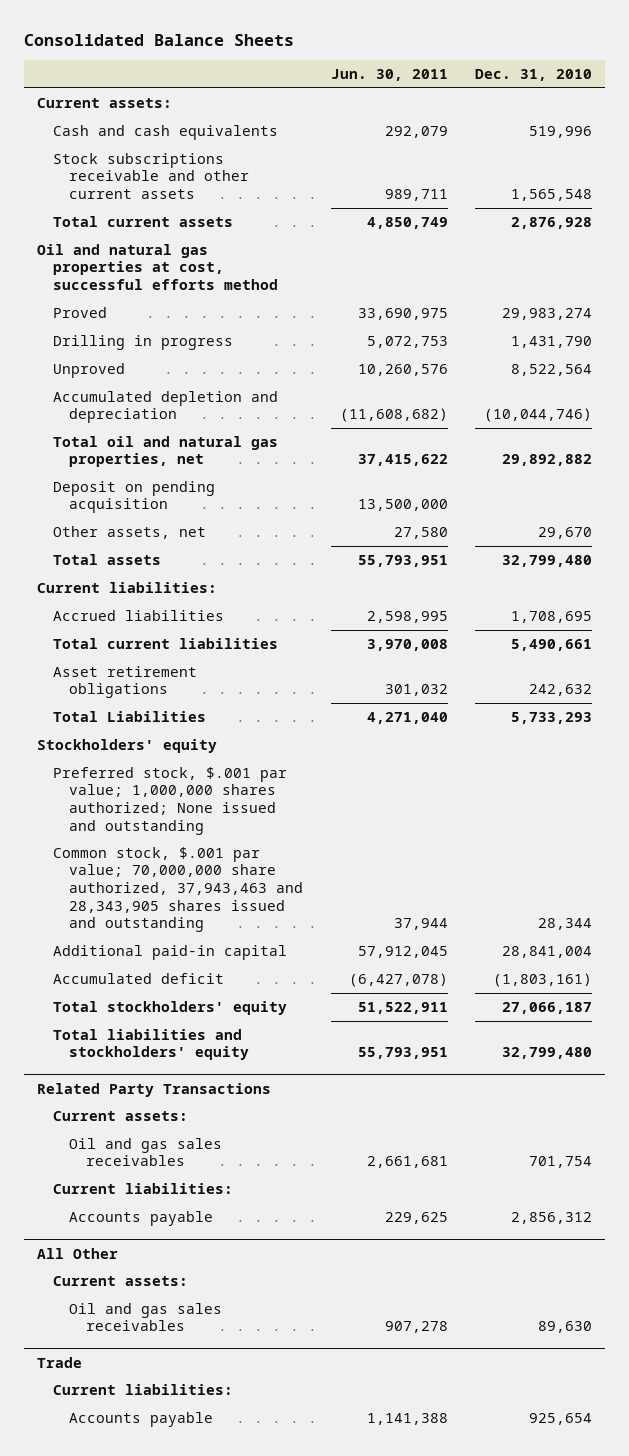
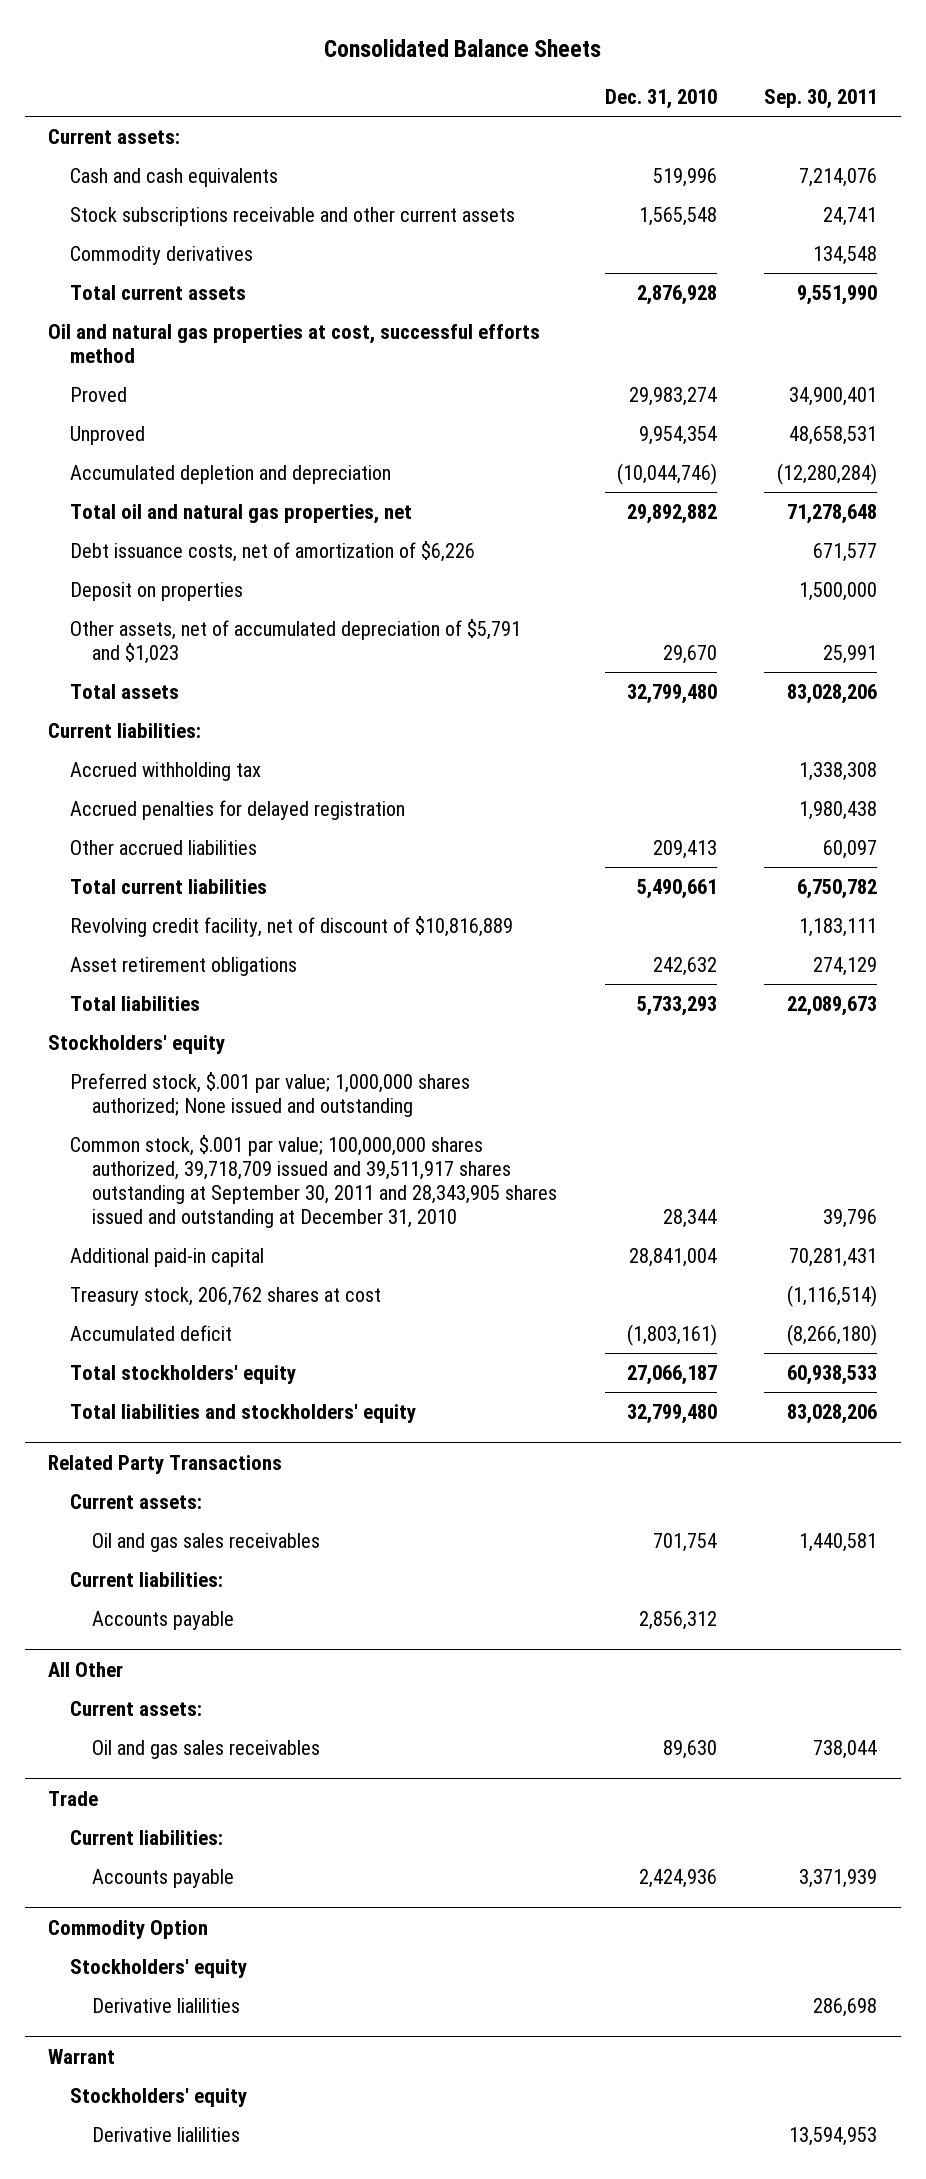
[330,69,448,82] Jun. 30, 2011 -> none
none -> [764,88,878,109] Sep. 30, 2011
none -> [70,245,254,265] Commodity derivatives
[53,334,234,350] Drilling in progress -> none
[510,363,592,376] 8,522,564 -> [638,425,717,445] 9,954,354
none -> [70,540,476,562] Debt issuance costs, net of amortization of $6,226
[53,480,216,514] Deposit on pending acquisition -> [70,581,244,601] Deposit on properties
[53,525,207,539] Other assets, net -> [70,618,522,664] Other assets, net of accumulated depreciation of $5,791 and $1,023
none -> [70,761,262,781] Accrued withholding tax
none -> [70,799,406,820] Accrued penalties for delayed registration
[53,609,225,621] Accrued liabilities -> [70,839,258,855] Other accrued liabilities
[510,610,592,623] 1,708,695 -> [652,839,717,859] 209,413
none -> [70,915,514,937] Revolving credit facility, net of discount of $10,816,889
[53,710,207,722] Total Liabilities -> [70,995,201,1011] Total liabilities
[53,846,304,933] Common stock, $.001 par value; 70,000,000 share authorized, 37,943,463 and 28,343,905 shares issued and outstanding -> [70,1134,558,1228] Common stock, $.001 par value; 100,000,000 shares authorized, 39,718,709 issued and 39,511,917 shares outstanding at September 30, 2011 and 28,343,905 shares issued and outstanding at December 31, 2010
none -> [70,1286,382,1306] Treasury stock, 206,762 shares at cost
[528,1412,592,1425] 925,654 -> [638,1868,717,1888] 2,424,936
none -> [48,1919,209,1939] Commodity Option
none -> [70,1958,248,1978] Stockholders' equity
none -> [92,1997,241,2013] Derivative lialilities
none -> [48,2048,116,2064] Warrant
none -> [70,2087,248,2107] Stockholders' equity
none -> [92,2126,241,2142] Derivative lialilities

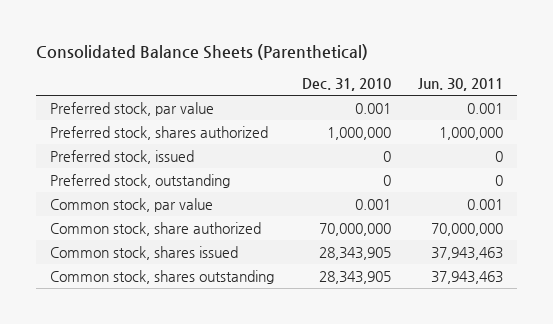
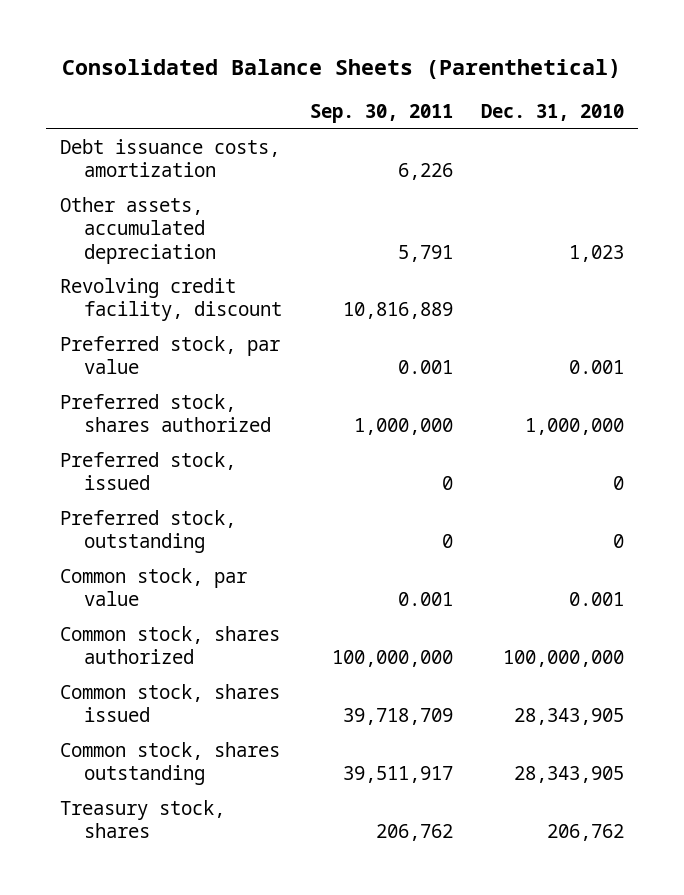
[418,77,504,91] Jun. 30, 2011 -> none
none -> [310,104,454,124] Sep. 30, 2011
none -> [59,139,280,178] Debt issuance costs, amortization
none -> [59,197,217,264] Other assets, accumulated depreciation
none -> [59,278,283,322] Revolving credit facility, discount
[49,221,261,236] Common stock, share authorized -> [59,626,280,665] Common stock, shares authorized
[318,222,391,236] 70,000,000 -> [502,650,624,668] 100,000,000
none -> [59,800,225,839] Treasury stock, shares

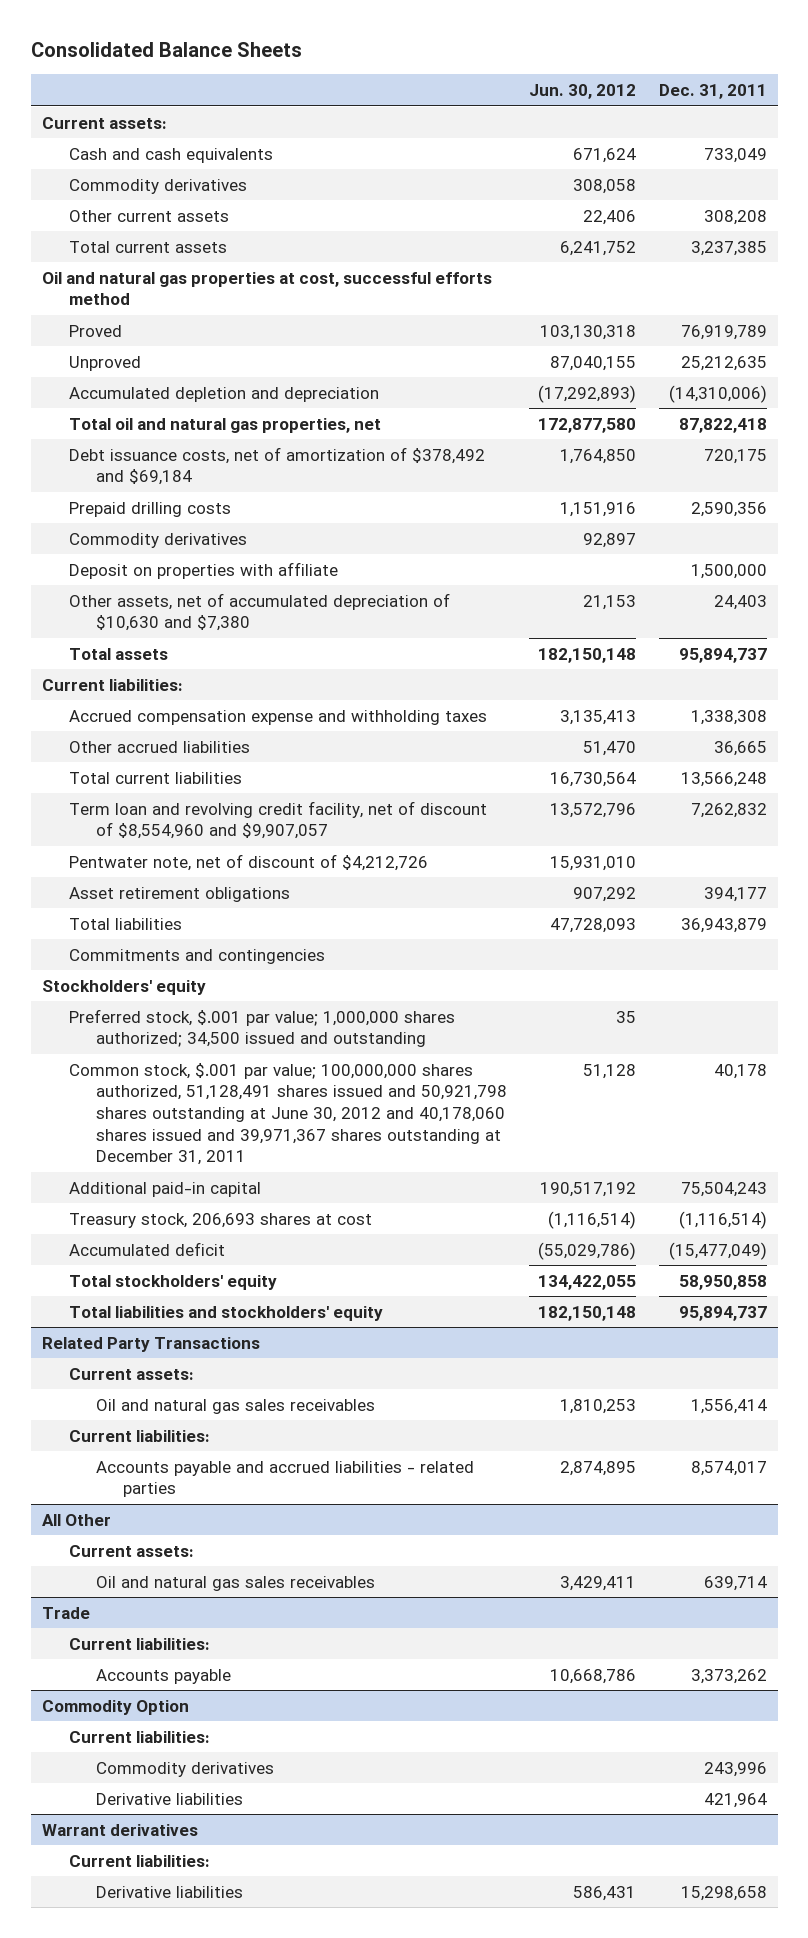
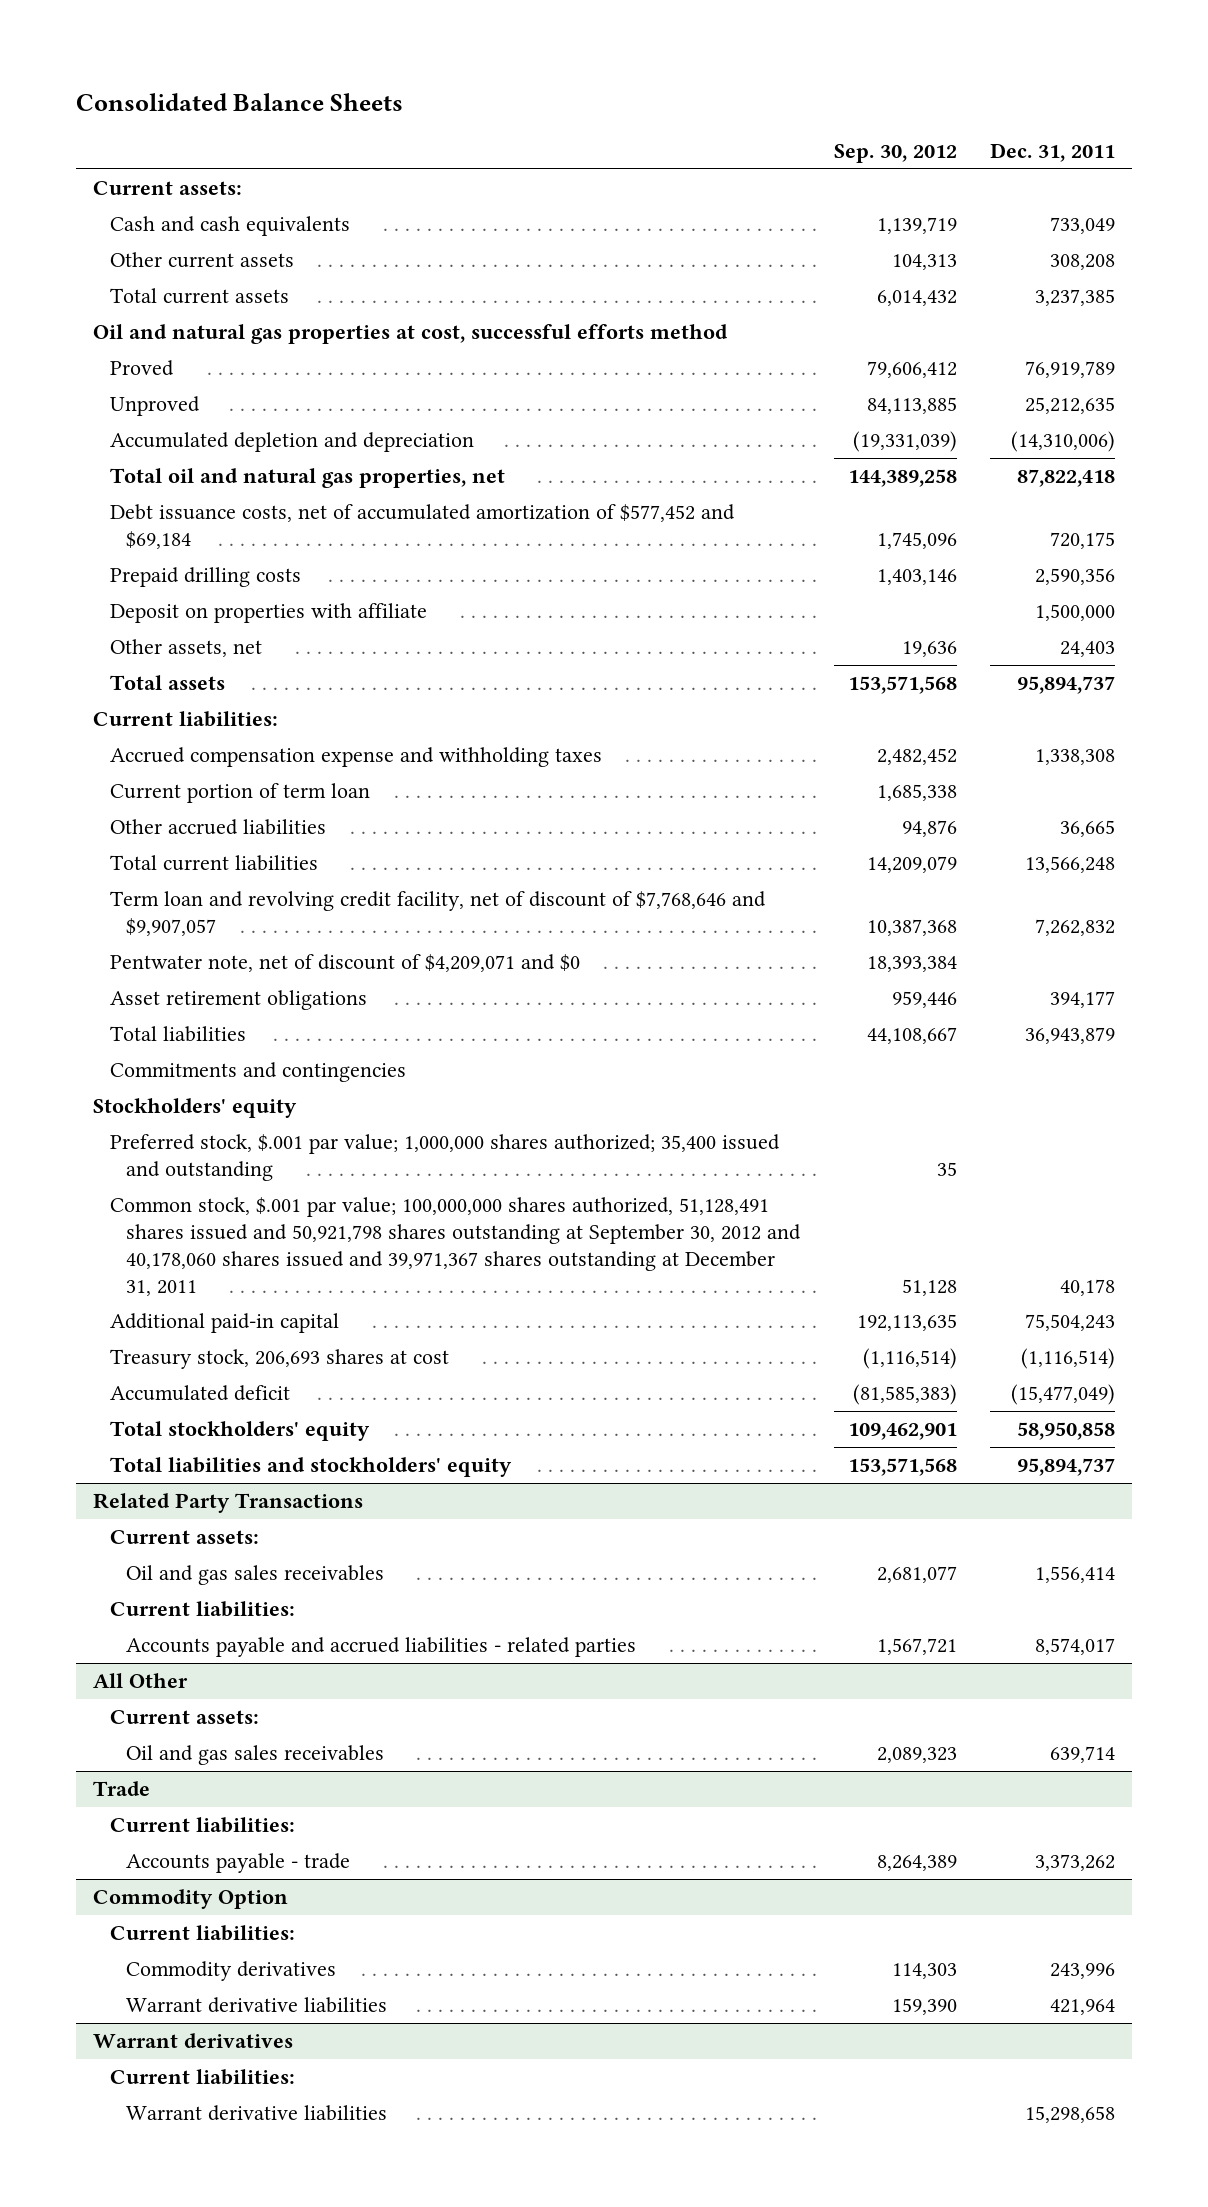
[529,84,637,100] Jun. 30, 2012 -> none
none -> [833,144,957,164] Sep. 30, 2012
[68,178,247,194] Commodity derivatives -> none
[68,446,485,486] Debt issuance costs, net of amortization of $378,492 and $69,184 -> [109,504,735,549] Debt issuance costs, net of accumulated amortization of $577,452 and $69,184
[68,532,247,548] Commodity derivatives -> none
[68,592,450,632] Other assets, net of accumulated depreciation of $10,630 and $7,380 -> [109,639,262,658] Other assets, net
none -> [109,783,370,804] Current portion of term loan
[68,800,487,840] Term loan and revolving credit facility, net of discount of $8,554,960 and $9,907,057 -> [109,891,766,936] Term loan and revolving credit facility, net of discount of $7,768,646 and $9,907,057
[68,853,428,871] Pentwater note, net of discount of $4,212,726 -> [109,954,580,973] Pentwater note, net of discount of $4,209,071 and $0
[68,1008,455,1048] Preferred stock, $.001 par value; 1,000,000 shares authorized; 34,500 issued and outstanding -> [109,1134,780,1181] Preferred stock, $.001 par value; 1,000,000 shares authorized; 35,400 issued and outstanding
[68,1062,508,1166] Common stock, $.001 par value; 100,000,000 shares authorized, 51,128,491 shares issued and 50,921,798 shares outstanding at June 30, 2012 and 40,178,060 shares issued and 39,971,367 shares outstanding at December 31, 2011 -> [109,1197,802,1296] Common stock, $.001 par value; 100,000,000 shares authorized, 51,128,491 shares issued and 50,921,798 shares outstanding at September 30, 2012 and 40,178,060 shares issued and 39,971,367 shares outstanding at December 31, 2011
[96,1398,376,1414] Oil and natural gas sales receivables -> [126,1565,385,1586] Oil and gas sales receivables
[96,1575,376,1591] Oil and natural gas sales receivables -> [126,1745,385,1766] Oil and gas sales receivables
[96,1668,232,1684] Accounts payable -> [126,1853,351,1874] Accounts payable - trade
[96,1792,244,1805] Derivative liabilities -> [126,1997,388,2014] Warrant derivative liabilities
[96,1885,244,1898] Derivative liabilities -> [126,2105,388,2122] Warrant derivative liabilities

